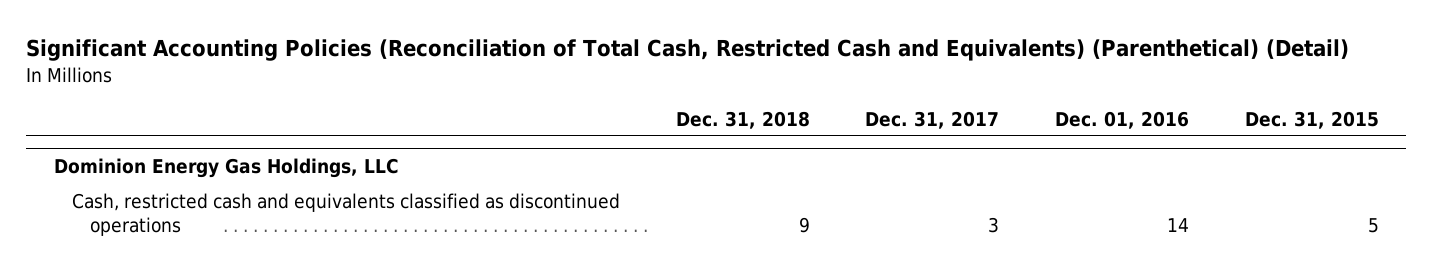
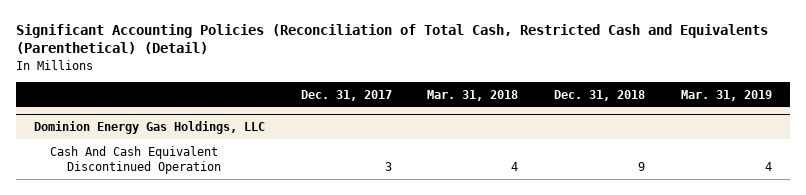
[26,38,1350,61] Significant Accounting Policies (Reconciliation of Total Cash, Restricted Cash and Equivalents) (Parenthetical) (Detail) -> [15,23,768,55] Significant Accounting Policies (Reconciliation of Total Cash, Restricted Cash and Equivalents (Parenthetical) (Detail)
[1054,110,1189,129] Dec. 01, 2016 -> none
[1244,110,1379,129] Dec. 31, 2015 -> none
none -> [427,89,519,101] Mar. 31, 2018
none -> [681,89,773,101] Mar. 31, 2019
[72,193,621,236] Cash, restricted cash and equivalents classified as discontinued operations -> [50,145,221,175] Cash And Cash Equivalent Discontinued Operation

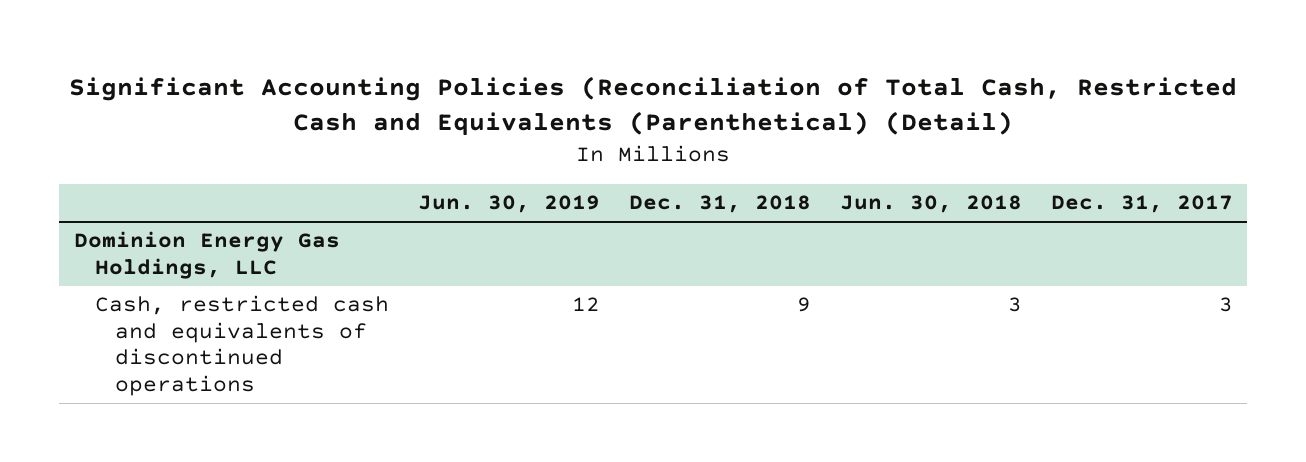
[427,89,519,101] Mar. 31, 2018 -> none
[681,89,773,101] Mar. 31, 2019 -> none
none -> [417,195,600,214] Jun. 30, 2019
none -> [839,195,1022,214] Jun. 30, 2018
[50,145,221,175] Cash And Cash Equivalent Discontinued Operation -> [94,295,389,396] Cash, restricted cash and equivalents of discontinued operations

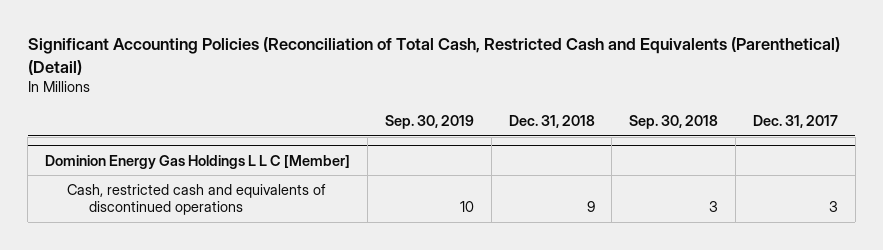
[417,195,600,214] Jun. 30, 2019 -> none
[839,195,1022,214] Jun. 30, 2018 -> none
none -> [384,115,474,130] Sep. 30, 2019
none -> [629,115,719,130] Sep. 30, 2018
[73,231,340,279] Dominion Energy Gas Holdings, LLC -> [45,154,351,169] Dominion Energy Gas Holdings L L C [Member]

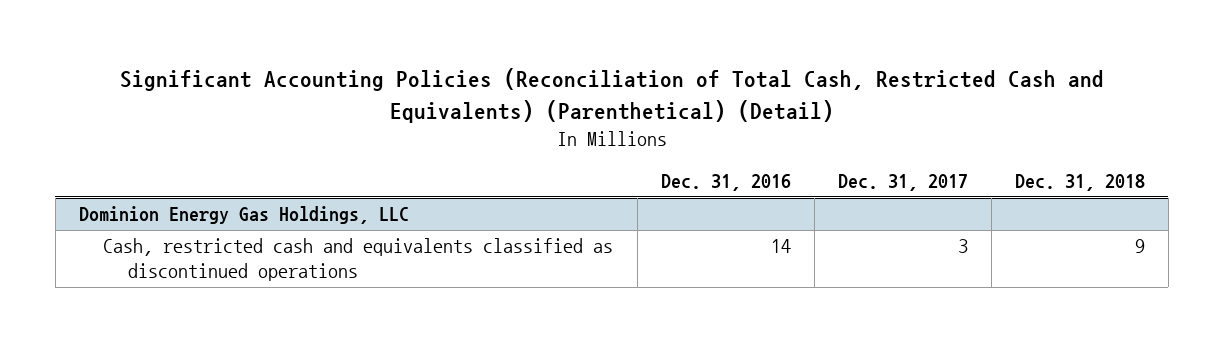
[27,37,840,75] Significant Accounting Policies (Reconciliation of Total Cash, Restricted Cash and Equivalents (Parenthetical) (Detail) -> [119,68,1104,123] Significant Accounting Policies (Reconciliation of Total Cash, Restricted Cash and Equivalents) (Parenthetical) (Detail)
[384,115,474,130] Sep. 30, 2019 -> none
[629,115,719,130] Sep. 30, 2018 -> none
none -> [660,174,791,192] Dec. 31, 2016
[45,154,351,169] Dominion Energy Gas Holdings L L C [Member] -> [78,206,409,225] Dominion Energy Gas Holdings, LLC
[67,183,327,216] Cash, restricted cash and equivalents of discontinued operations -> [103,238,614,282] Cash, restricted cash and equivalents classified as discontinued operations

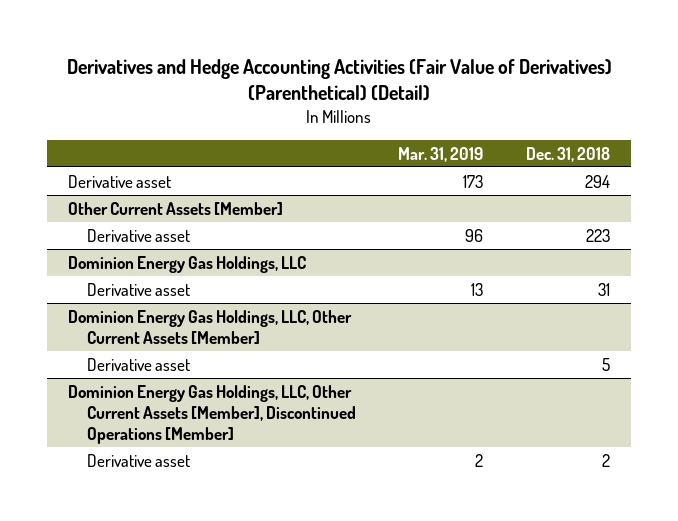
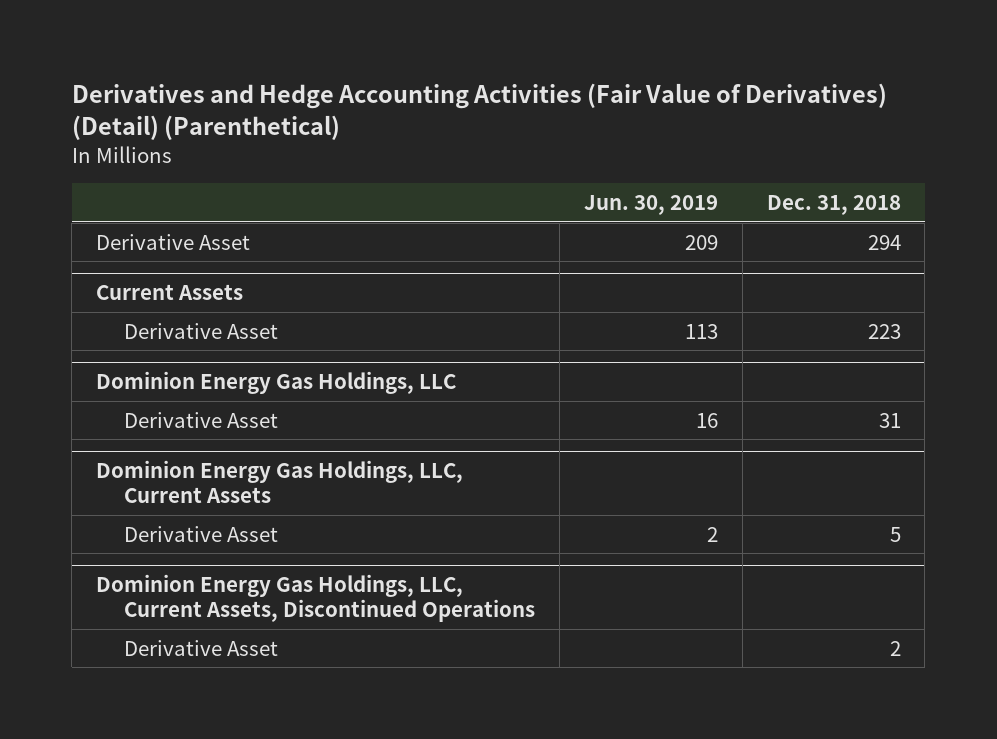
[67,58,613,101] Derivatives and Hedge Accounting Activities (Fair Value of Derivatives) (Parenthetical) (Detail) -> [71,83,887,141] Derivatives and Hedge Accounting Activities (Fair Value of Derivatives) (Detail) (Parenthetical)
[398,146,484,162] Mar. 31, 2019 -> none
none -> [583,194,718,215] Jun. 30, 2019
[68,174,172,188] Derivative asset -> [96,233,251,250] Derivative Asset
[68,201,284,215] Other Current Assets [Member] -> [96,284,244,301] Current Assets
[86,228,190,242] Derivative asset -> [123,322,278,339] Derivative Asset
[86,282,190,296] Derivative asset -> [123,411,278,428] Derivative Asset
[68,309,353,344] Dominion Energy Gas Holdings, LLC, Other Current Assets [Member] -> [96,460,464,504] Dominion Energy Gas Holdings, LLC, Current Assets
[86,357,190,371] Derivative asset -> [123,525,278,542] Derivative Asset
[68,384,356,444] Dominion Energy Gas Holdings, LLC, Other Current Assets [Member], Discontinued Operations [Member] -> [96,574,535,623] Dominion Energy Gas Holdings, LLC, Current Assets, Discontinued Operations
[86,453,190,467] Derivative asset -> [123,639,278,656] Derivative Asset

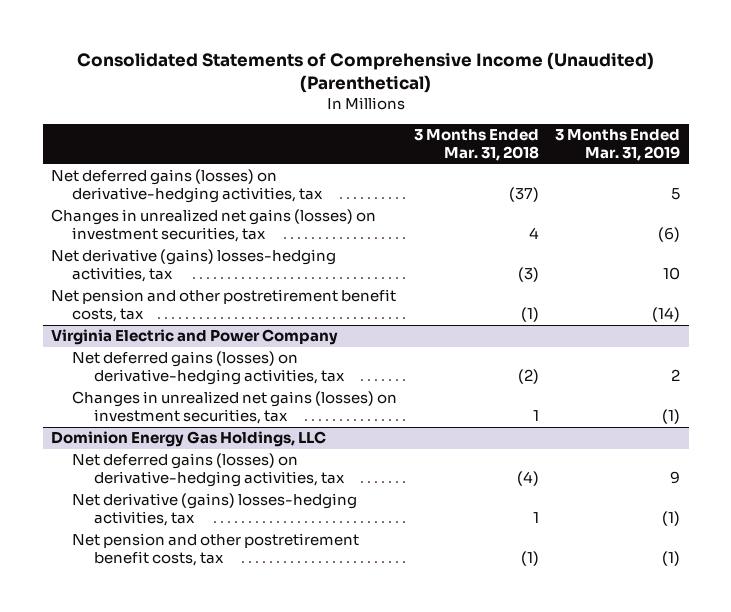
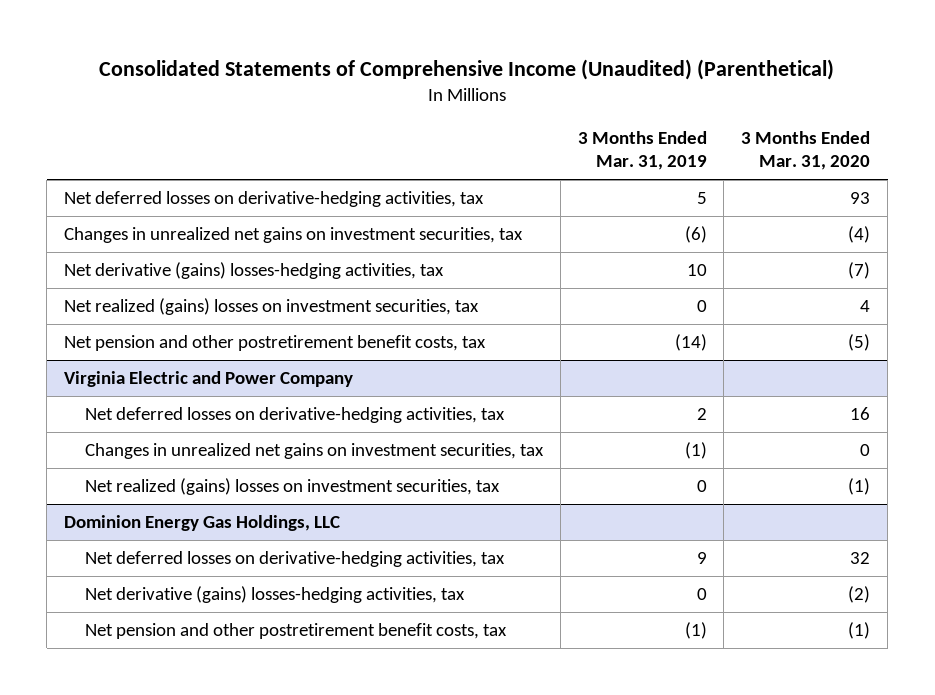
[413,129,539,162] 3 Months Ended Mar. 31, 2018 -> none
none -> [741,130,871,171] 3 Months Ended Mar. 31, 2020
[50,169,324,204] Net deferred gains (losses) on derivative-hedging activities, tax -> [64,191,485,208] Net deferred losses on derivative-hedging activities, tax
[50,209,376,243] Changes in unrealized net gains (losses) on investment securities, tax -> [64,227,524,244] Changes in unrealized net gains on investment securities, tax
none -> [64,298,480,316] Net realized (gains) losses on investment securities, tax
[72,351,346,386] Net deferred gains (losses) on derivative-hedging activities, tax -> [84,407,505,424] Net deferred losses on derivative-hedging activities, tax
[72,391,398,425] Changes in unrealized net gains (losses) on investment securities, tax -> [84,443,544,460] Changes in unrealized net gains on investment securities, tax
none -> [84,478,500,496] Net realized (gains) losses on investment securities, tax
[72,453,346,488] Net deferred gains (losses) on derivative-hedging activities, tax -> [84,551,505,568] Net deferred losses on derivative-hedging activities, tax
[662,511,681,527] (1) -> [696,588,707,601] 0

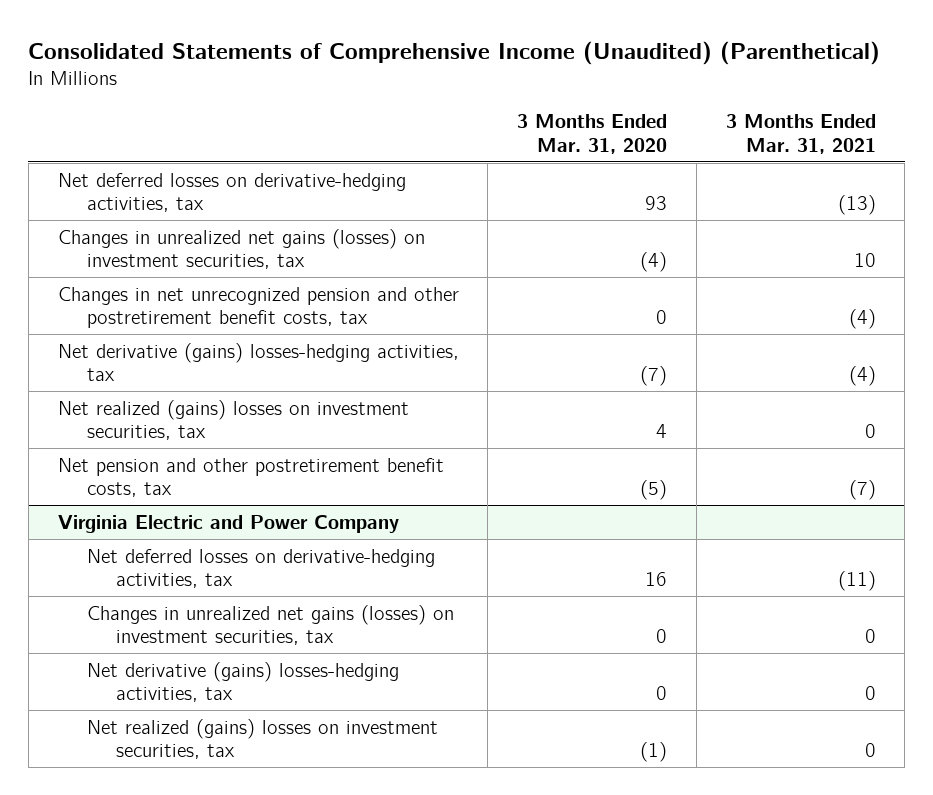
[577,130,707,171] 3 Months Ended Mar. 31, 2019 -> none
none -> [725,114,876,154] 3 Months Ended Mar. 31, 2021
[64,227,524,244] Changes in unrealized net gains on investment securities, tax -> [57,228,425,270] Changes in unrealized net gains (losses) on investment securities, tax
none -> [57,286,459,329] Changes in net unrecognized pension and other postretirement benefit costs, tax
[84,443,544,460] Changes in unrealized net gains on investment securities, tax -> [87,604,455,646] Changes in unrealized net gains (losses) on investment securities, tax
none -> [87,661,400,703] Net derivative (gains) losses-hedging activities, tax
[64,515,341,532] Dominion Energy Gas Holdings, LLC -> none
[84,551,505,568] Net deferred losses on derivative-hedging activities, tax -> none
[84,586,465,604] Net derivative (gains) losses-hedging activities, tax -> none
[84,623,507,640] Net pension and other postretirement benefit costs, tax -> none

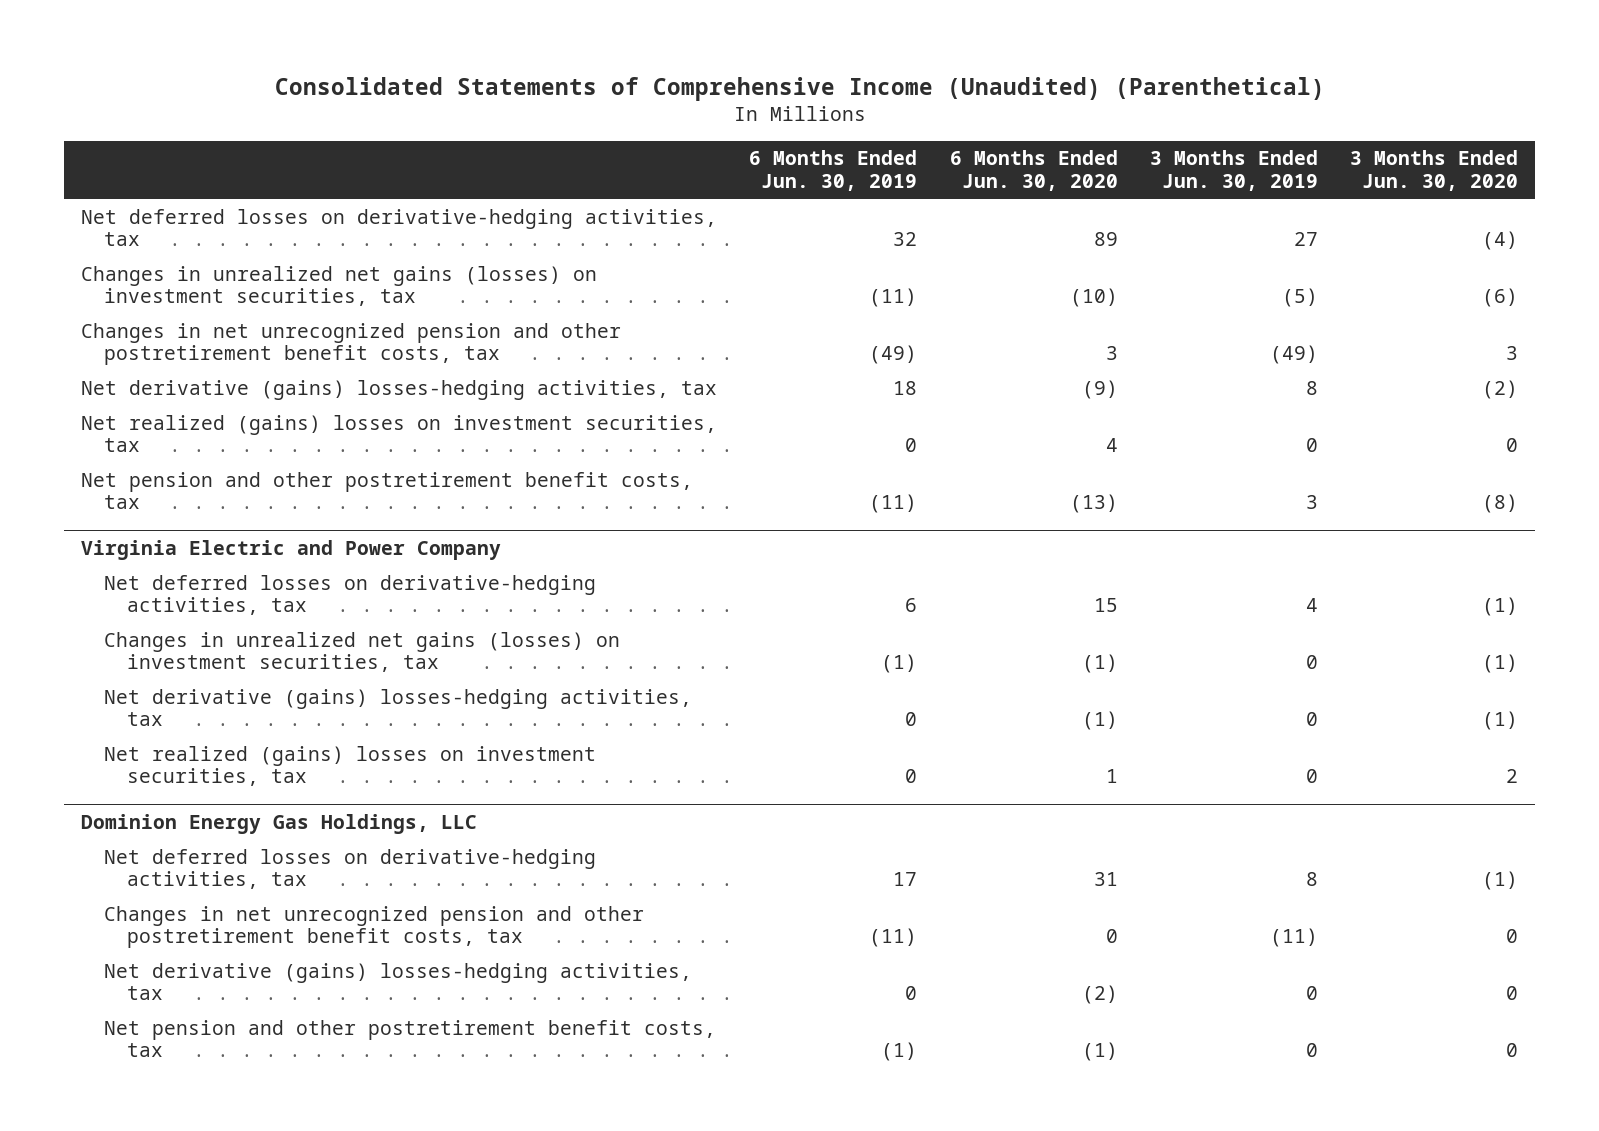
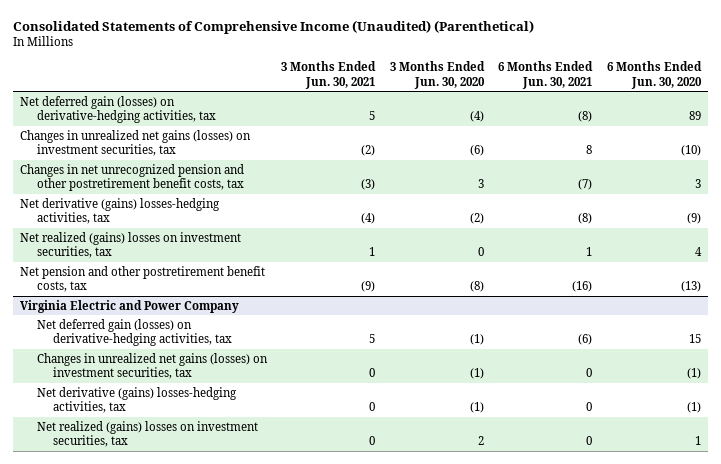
[749,150,918,192] 6 Months Ended Jun. 30, 2019 -> none
[1149,150,1318,192] 3 Months Ended Jun. 30, 2019 -> none
none -> [281,61,377,89] 3 Months Ended Jun. 30, 2021
none -> [498,61,594,89] 6 Months Ended Jun. 30, 2021
[80,208,717,247] Net deferred losses on derivative-hedging activities, tax -> [20,95,216,124] Net deferred gain (losses) on derivative-hedging activities, tax
[103,574,596,616] Net deferred losses on derivative-hedging activities, tax -> [36,318,232,347] Net deferred gain (losses) on derivative-hedging activities, tax
[80,813,477,834] Dominion Energy Gas Holdings, LLC -> none
[103,848,596,890] Net deferred losses on derivative-hedging activities, tax -> none
[103,905,644,949] Changes in net unrecognized pension and other postretirement benefit costs, tax -> none
[103,962,692,1001] Net derivative (gains) losses-hedging activities, tax -> none
[103,1019,716,1058] Net pension and other postretirement benefit costs, tax -> none

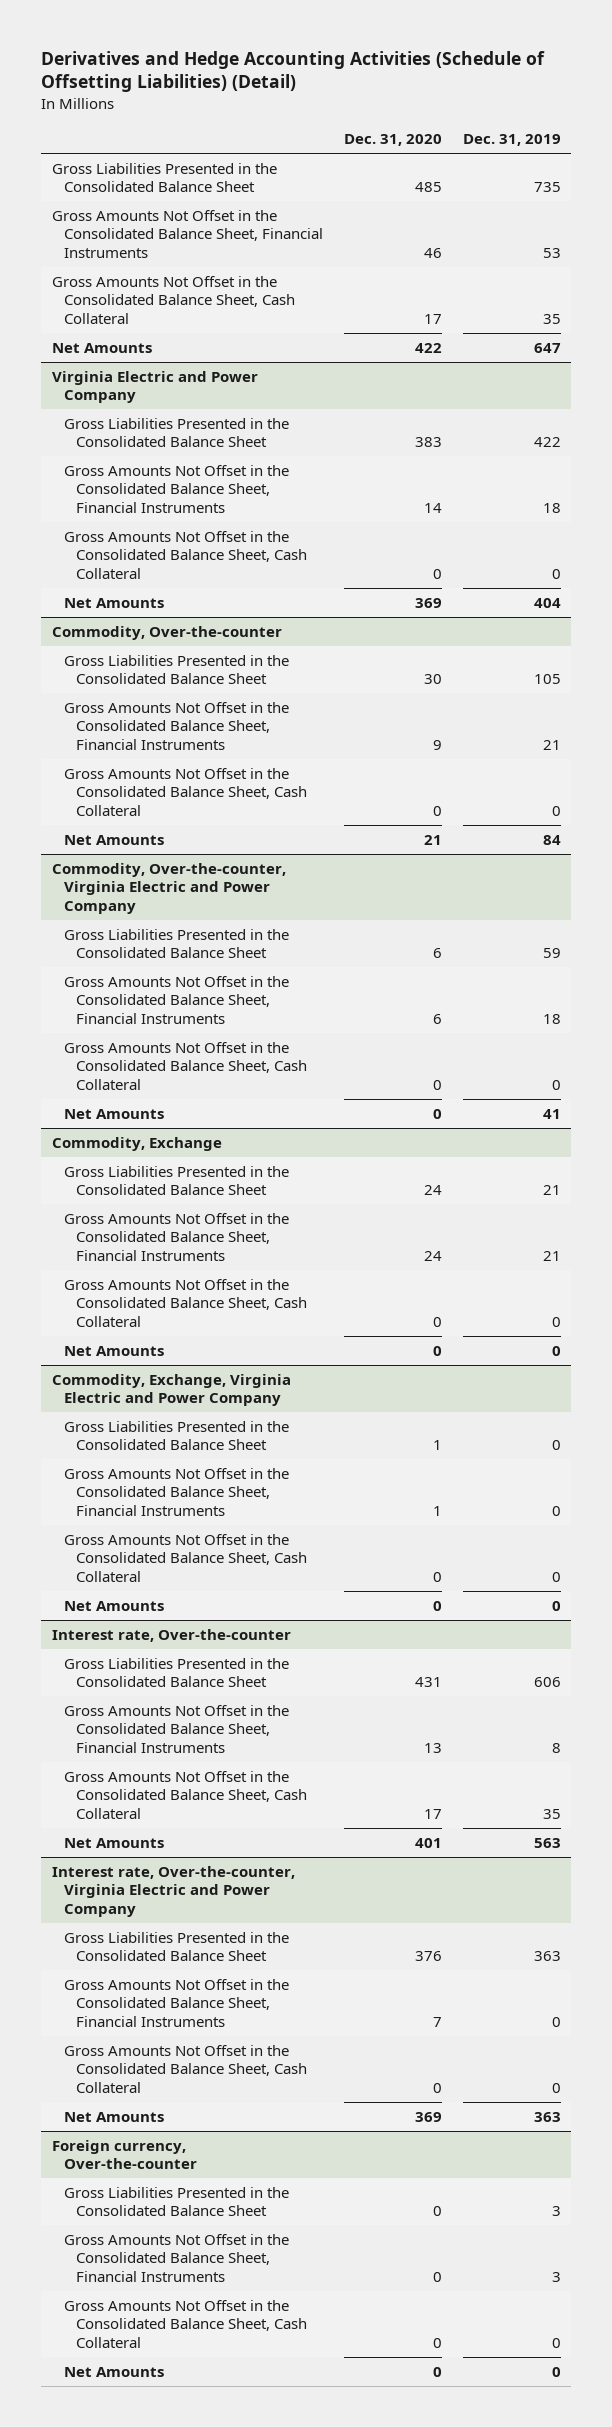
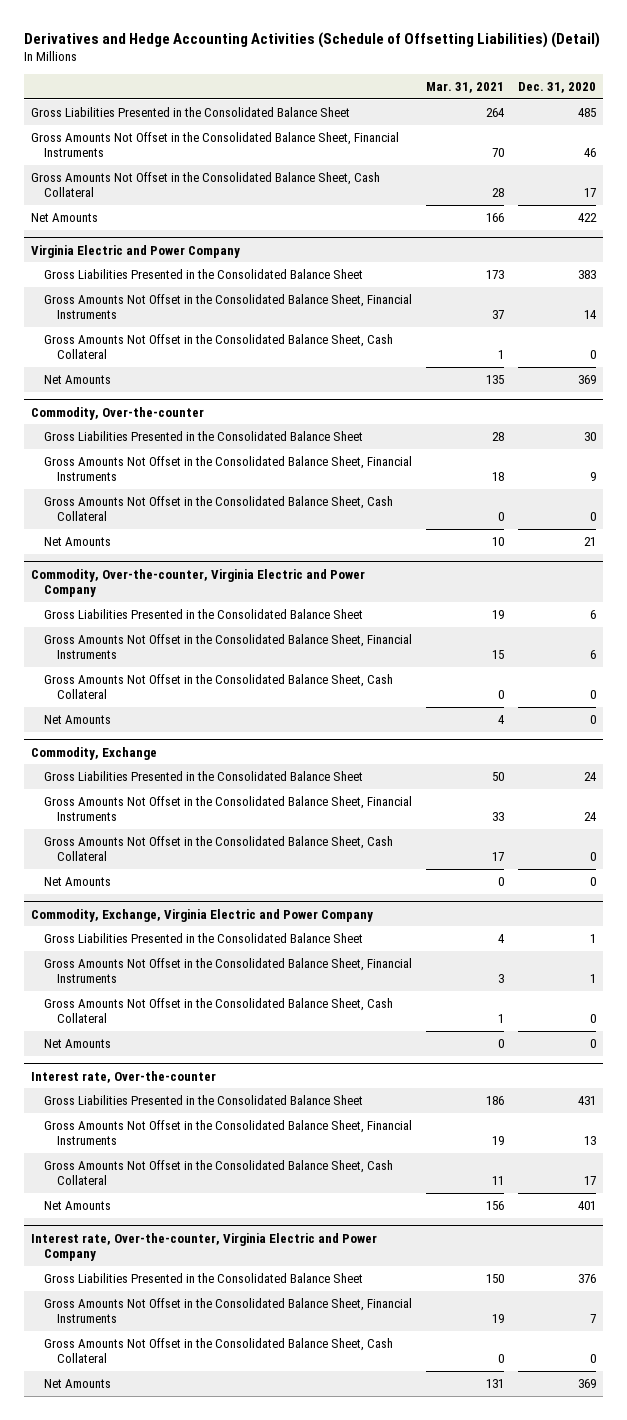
[462,133,561,146] Dec. 31, 2019 -> none
none -> [425,81,504,93] Mar. 31, 2021
[51,2139,197,2170] Foreign currency, Over-the-counter -> none
[63,2186,289,2217] Gross Liabilities Presented in the Consolidated Balance Sheet -> none
[63,2233,289,2282] Gross Amounts Not Offset in the Consolidated Balance Sheet, Financial Instruments -> none
[63,2299,308,2348] Gross Amounts Not Offset in the Consolidated Balance Sheet, Cash Collateral -> none
[63,2366,164,2377] Net Amounts -> none

